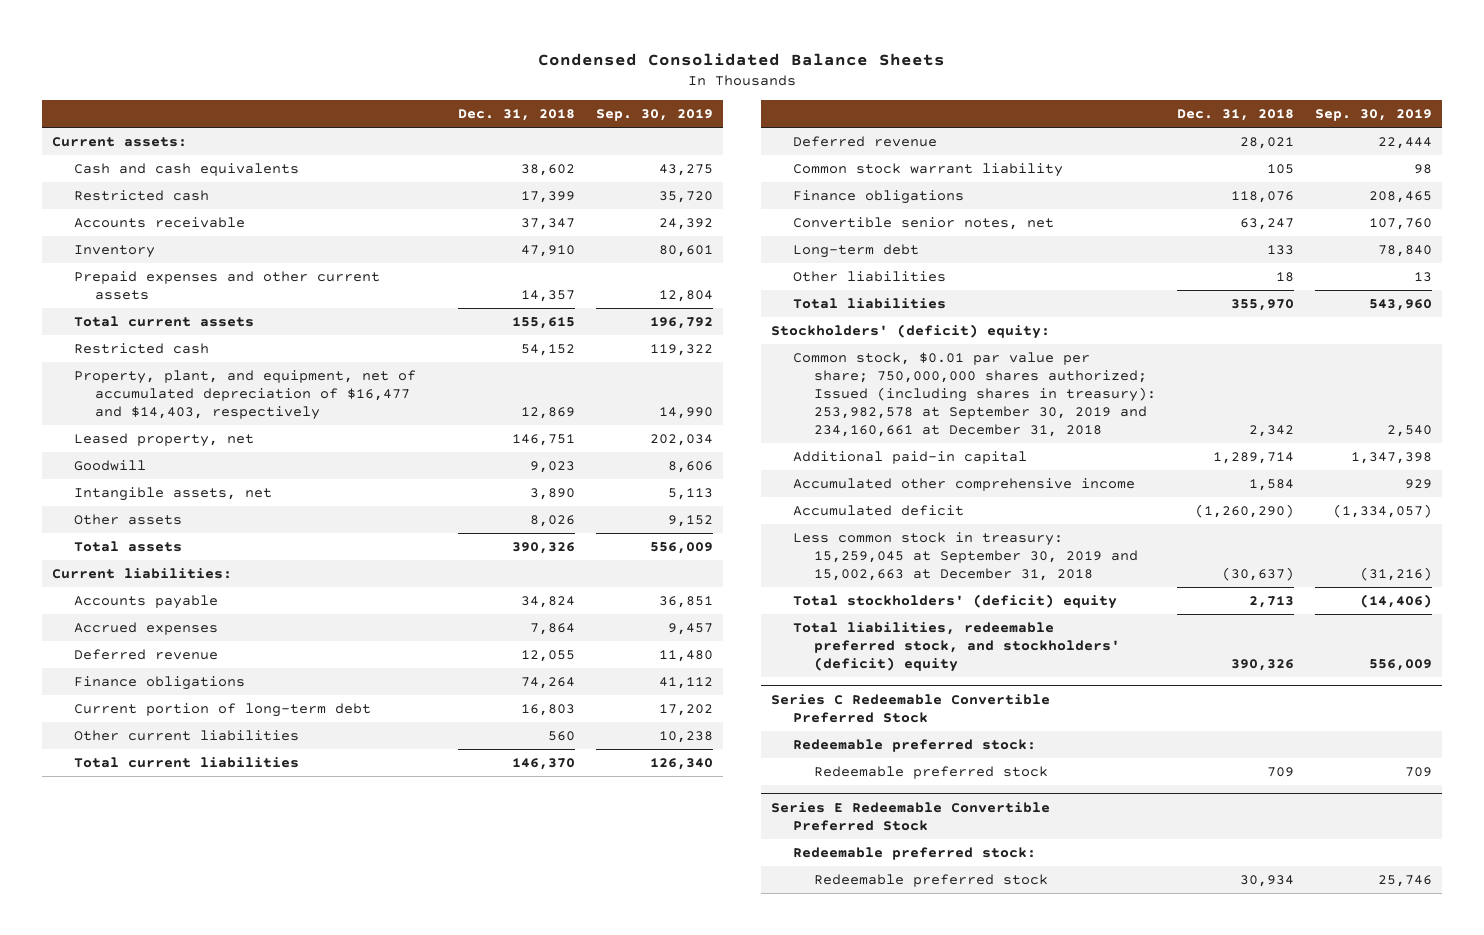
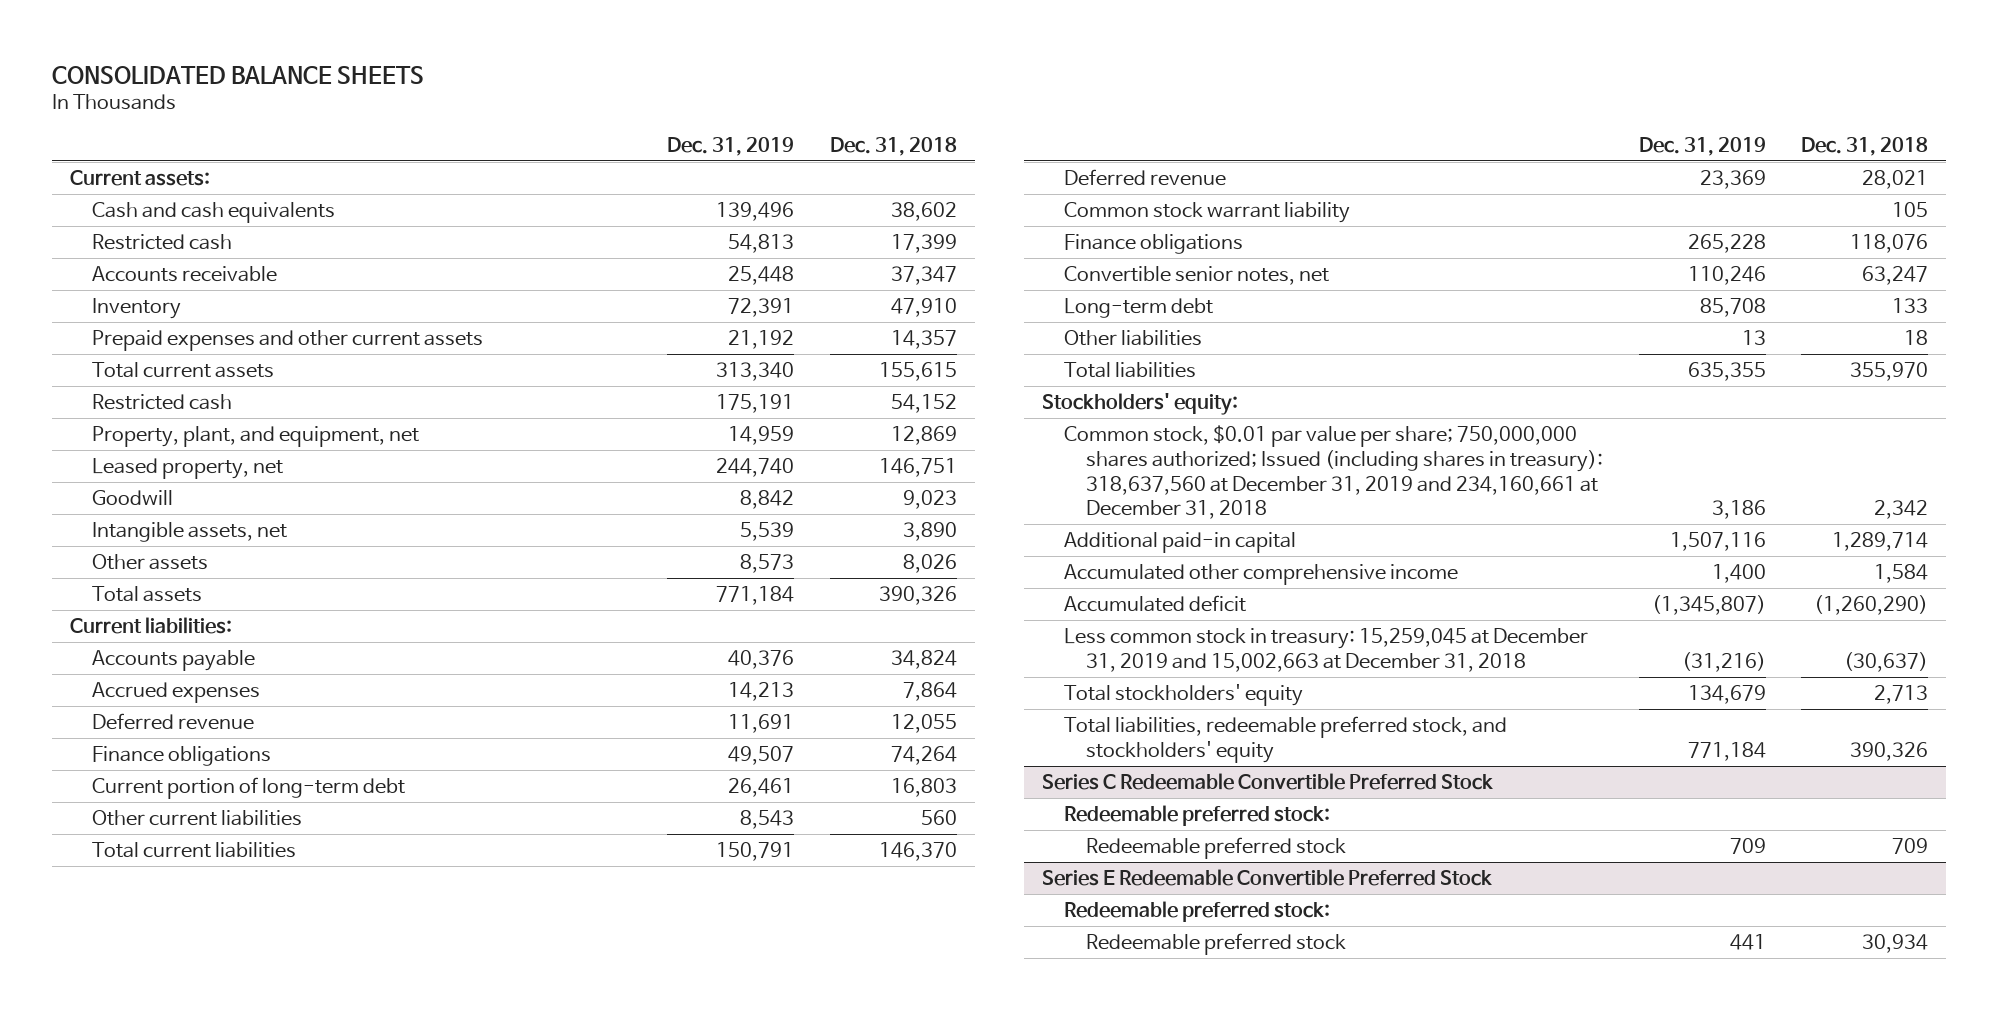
[538,53,946,67] Condensed Consolidated Balance Sheets -> [52,65,425,84] CONSOLIDATED BALANCE SHEETS
[595,109,713,122] Sep. 30, 2019 -> none
none -> [667,136,795,156] Dec. 31, 2019
[73,369,416,420] Property, plant, and equipment, net of accumulated depreciation of $16,477 and $14,403, respectively -> [92,426,420,448] Property, plant, and equipment, net
[771,323,1051,339] Stockholders' (deficit) equity: -> [1041,393,1238,416] Stockholders' equity:
[792,351,1157,437] Common stock, $0.01 par value per share; 750,000,000 shares authorized; Issued (including shares in treasury): 253,982,578 at September 30, 2019 and 234,160,661 at December 31, 2018 -> [1063,425,1603,520] Common stock, $0.01 par value per share; 750,000,000 shares authorized; Issued (including shares in treasury): 318,637,560 at December 31, 2019 and 234,160,661 at December 31, 2018
[792,531,1139,581] Less common stock in treasury: 15,259,045 at September 30, 2019 and 15,002,663 at December 31, 2018 -> [1063,628,1588,672] Less common stock in treasury: 15,259,045 at December 31, 2019 and 15,002,663 at December 31, 2018
[792,593,1117,609] Total stockholders' (deficit) equity -> [1063,684,1303,707] Total stockholders' equity
[792,621,1121,672] Total liabilities, redeemable preferred stock, and stockholders' (deficit) equity -> [1063,716,1507,763] Total liabilities, redeemable preferred stock, and stockholders' equity

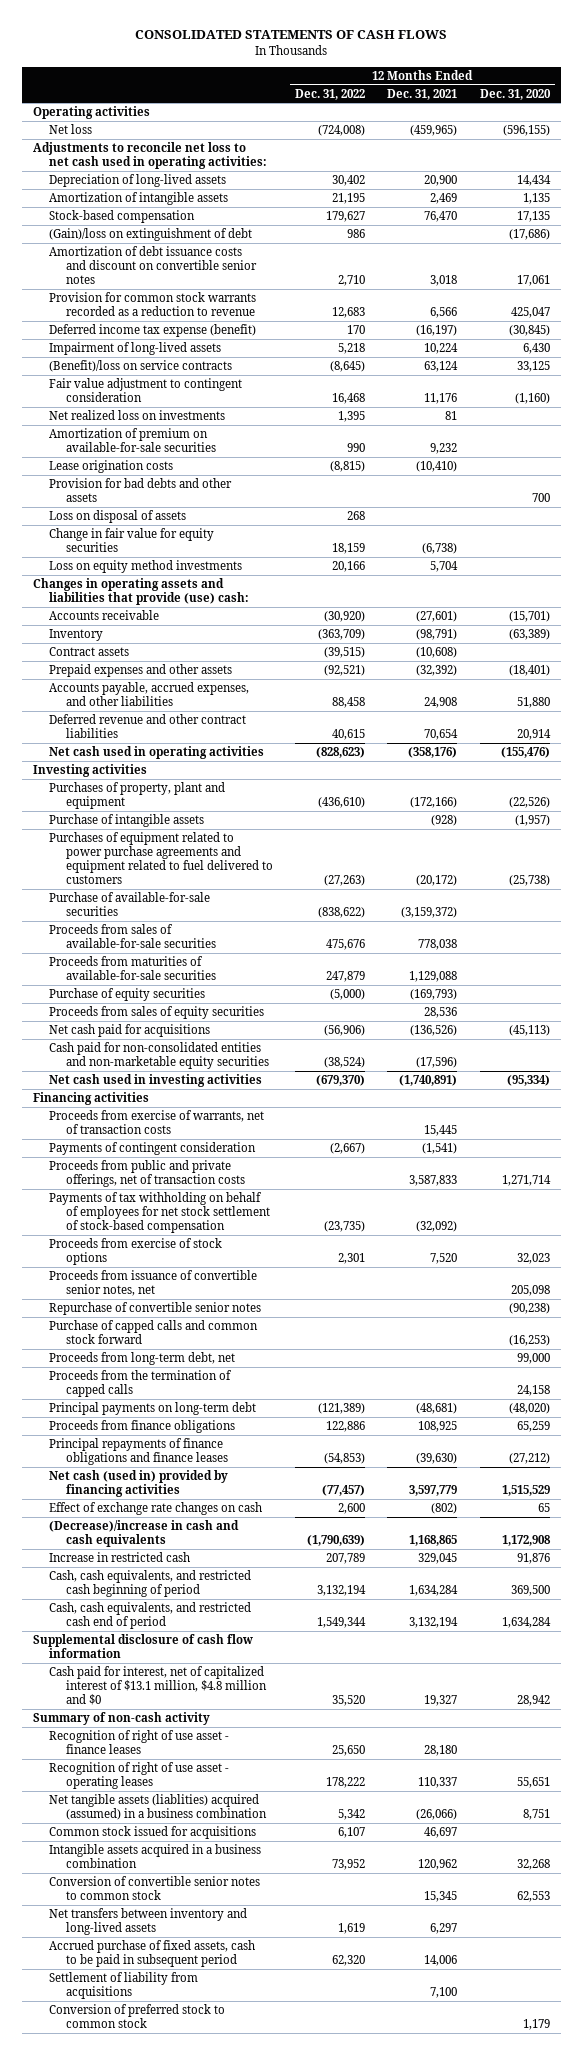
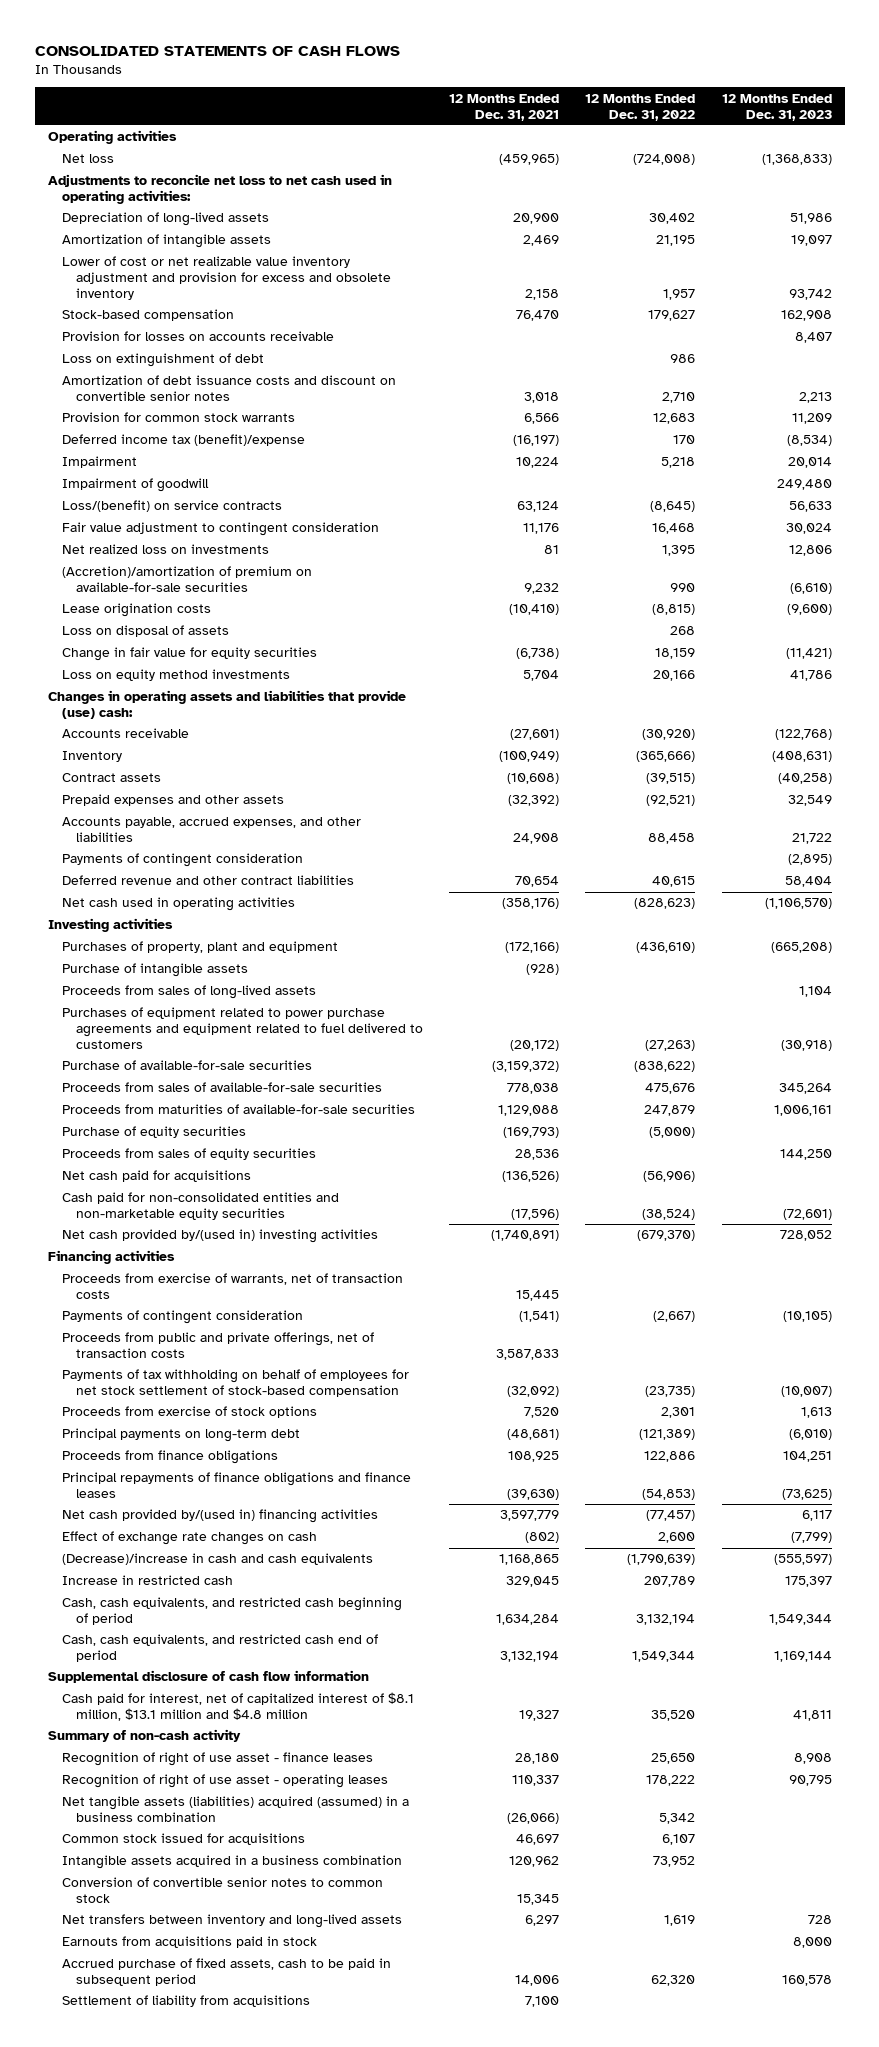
[479,88,551,100] Dec. 31, 2020 -> none
none -> [721,93,832,121] 12 Months Ended Dec. 31, 2023
none -> [61,256,391,300] Lower of cost or net realizable value inventory adjustment and provision for excess and obsolete inventory
none -> [61,331,334,342] Provision for losses on accounts receivable
[49,228,253,242] (Gain)/loss on extinguishment of debt -> [61,353,264,368] Loss on extinguishment of debt
[49,292,257,317] Provision for common stock warrants recorded as a reduction to revenue -> [61,412,295,423] Provision for common stock warrants
[49,324,257,338] Deferred income tax expense (benefit) -> [61,434,305,447] Deferred income tax (benefit)/expense
[49,342,222,356] Impairment of long-lived assets -> [61,456,137,469] Impairment
none -> [61,478,209,493] Impairment of goodwill
[49,360,233,373] (Benefit)/loss on service contracts -> [61,500,282,513] Loss/(benefit) on service contracts
[49,428,216,453] Amortization of premium on available-for-sale securities -> [61,566,312,593] (Accretion)/amortization of premium on available-for-sale securities
[49,478,233,503] Provision for bad debts and other assets -> none
[318,629,366,641] (363,709) -> [636,751,696,763] (365,666)
[416,629,458,641] (98,791) -> [498,751,559,763] (100,949)
none -> [61,853,303,868] Payments of contingent consideration
none -> [61,985,316,1000] Proceeds from sales of long-lived assets
[49,1074,263,1088] Net cash used in investing activities -> [61,1229,378,1244] Net cash provided by/(used in) investing activities
[49,1270,258,1297] Proceeds from issuance of convertible senior notes, net -> none
[49,1302,262,1316] Repurchase of convertible senior notes -> none
[49,1320,259,1345] Purchase of capped calls and common stock forward -> none
[49,1352,236,1366] Proceeds from long-term debt, net -> none
[49,1370,233,1398] Proceeds from the termination of capped calls -> none
[49,1470,229,1498] Net cash (used in) provided by financing activities -> [61,1509,378,1524] Net cash provided by/(used in) financing activities
[49,1666,267,1706] Cash paid for interest, net of capitalized interest of $13.1 million, $4.8 million and $0 -> [61,1692,414,1722] Cash paid for interest, net of capitalized interest of $8.1 million, $13.1 million and $4.8 million
[49,1794,267,1821] Net tangible assets (liablities) acquired (assumed) in a business combination -> [61,1796,409,1823] Net tangible assets (liabilities) acquired (assumed) in a business combination
none -> [61,1936,317,1949] Earnouts from acquisitions paid in stock
[49,2004,226,2029] Conversion of preferred stock to common stock -> none

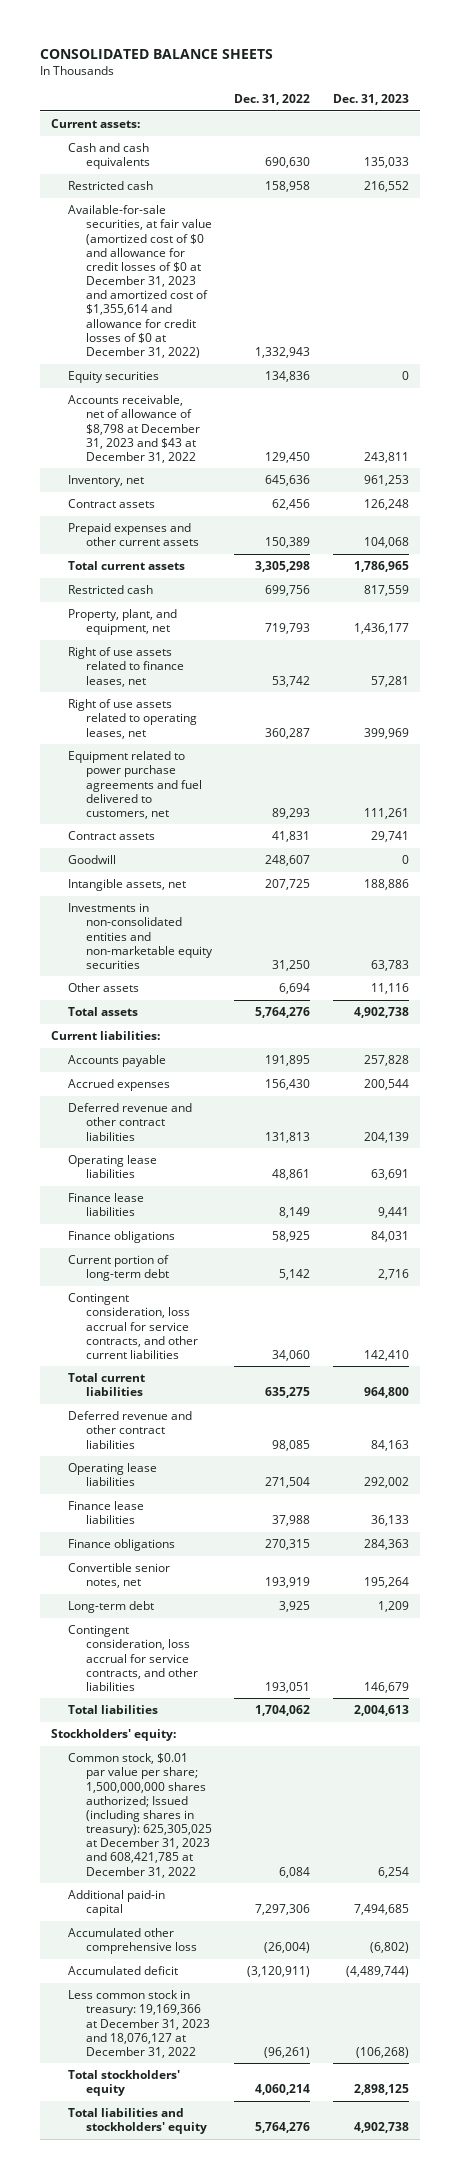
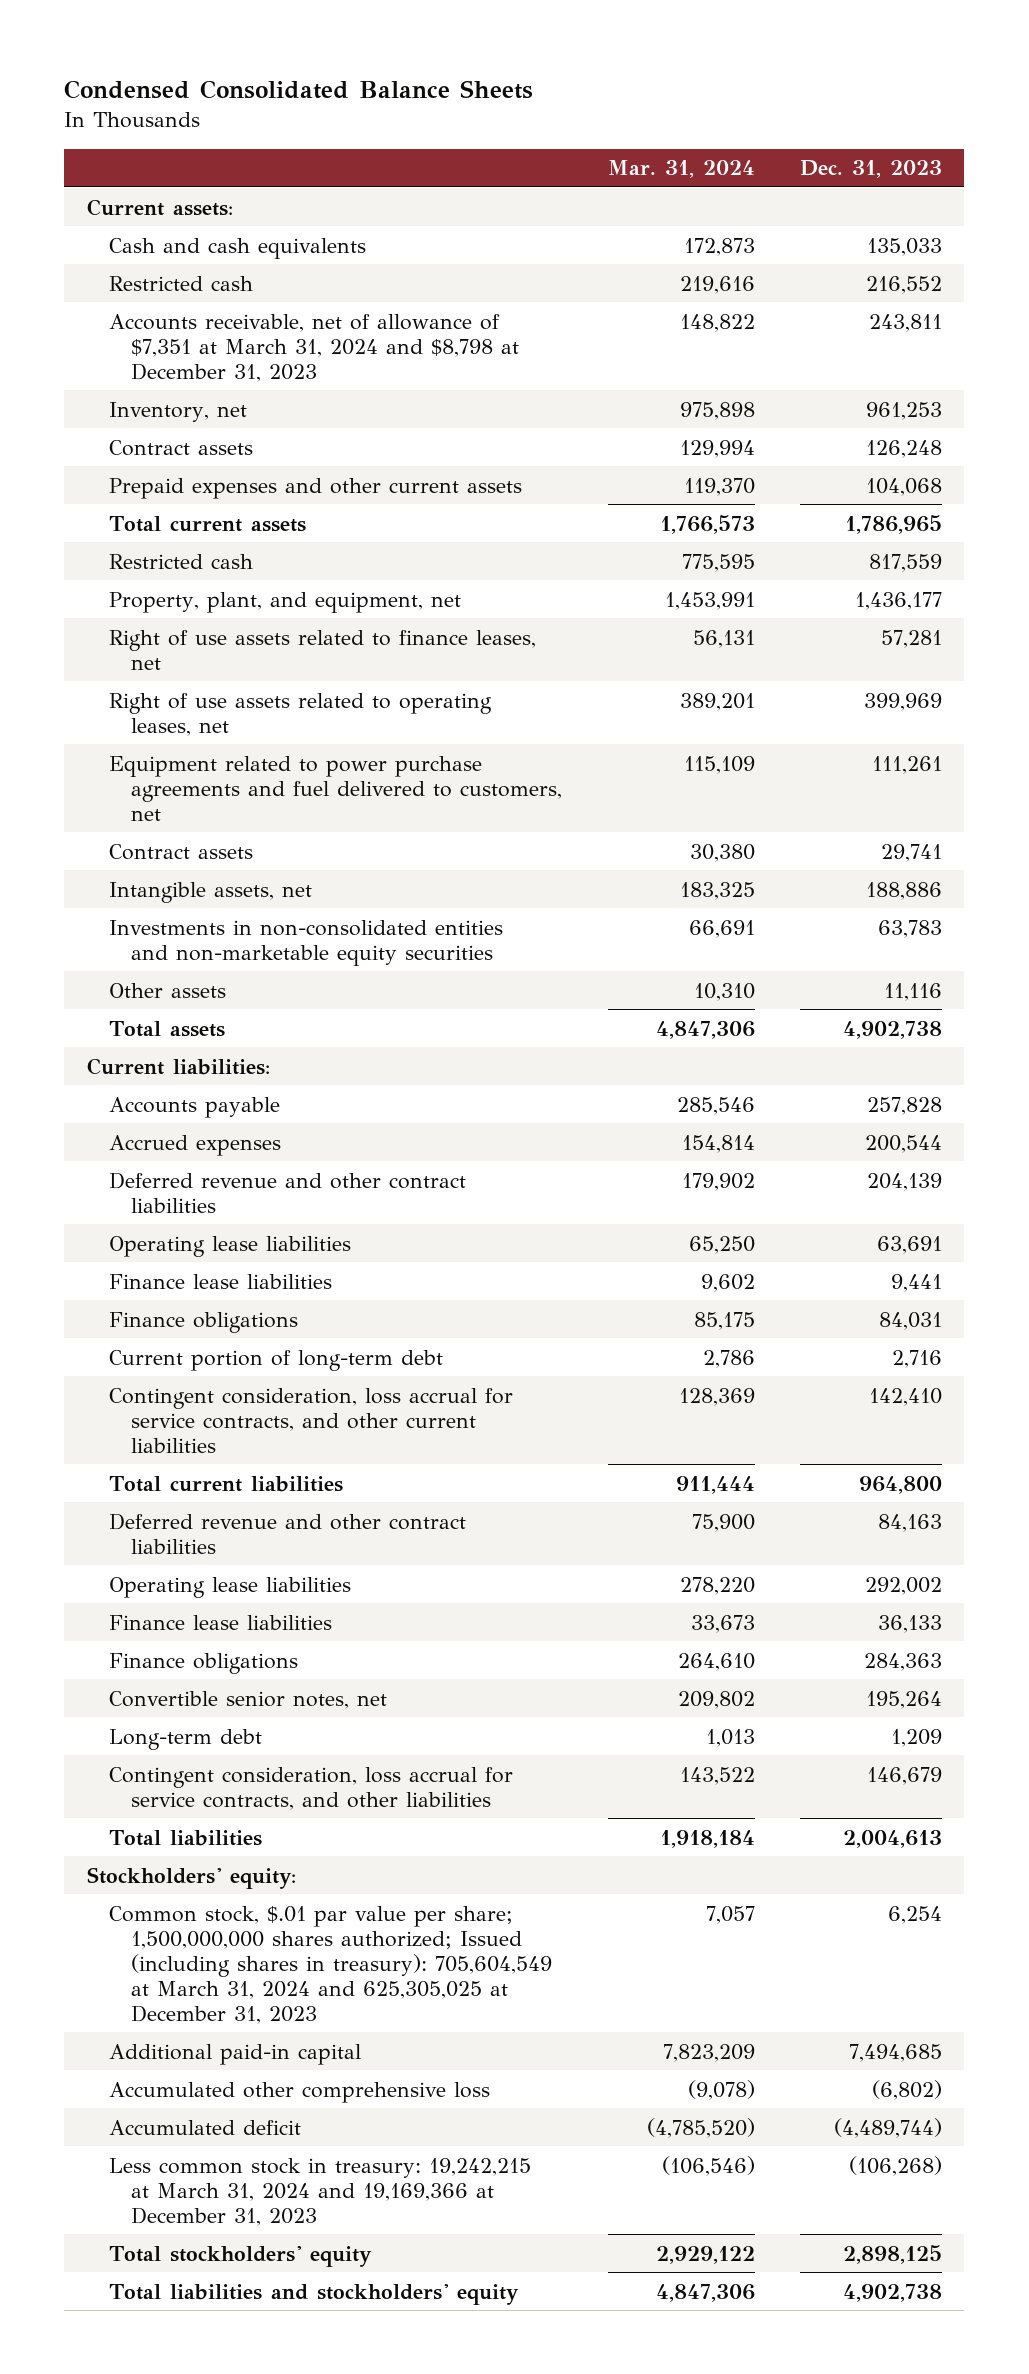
[39,48,273,59] CONSOLIDATED BALANCE SHEETS -> [64,79,534,99] Condensed Consolidated Balance Sheets
[234,94,311,106] Dec. 31, 2022 -> none
none -> [607,160,755,179] Mar. 31, 2024
[68,205,212,358] Available-for-sale securities, at fair value (amortized cost of $0 and allowance for credit losses of $0 at December 31, 2023 and amortized cost of $1,355,614 and allowance for credit losses of $0 at December 31, 2022) -> none
[68,371,160,384] Equity securities -> none
[68,395,200,463] Accounts receivable, net of allowance of $8,798 at December 31, 2023 and $43 at December 31, 2022 -> [109,313,520,382] Accounts receivable, net of allowance of $7,351 at March 31, 2024 and $8,798 at December 31, 2023
[68,855,117,865] Goodwill -> none
[68,1753,212,1878] Common stock, $0.01 par value per share; 1,500,000,000 shares authorized; Issued (including shares in treasury): 625,305,025 at December 31, 2023 and 608,421,785 at December 31, 2022 -> [109,1905,553,2024] Common stock, $.01 par value per share; 1,500,000,000 shares authorized; Issued (including shares in treasury): 705,604,549 at March 31, 2024 and 625,305,025 at December 31, 2023
[68,1990,210,2058] Less common stock in treasury: 19,169,366 at December 31, 2023 and 18,076,127 at December 31, 2022 -> [109,2157,532,2226] Less common stock in treasury: 19,242,215 at March 31, 2024 and 19,169,366 at December 31, 2023

